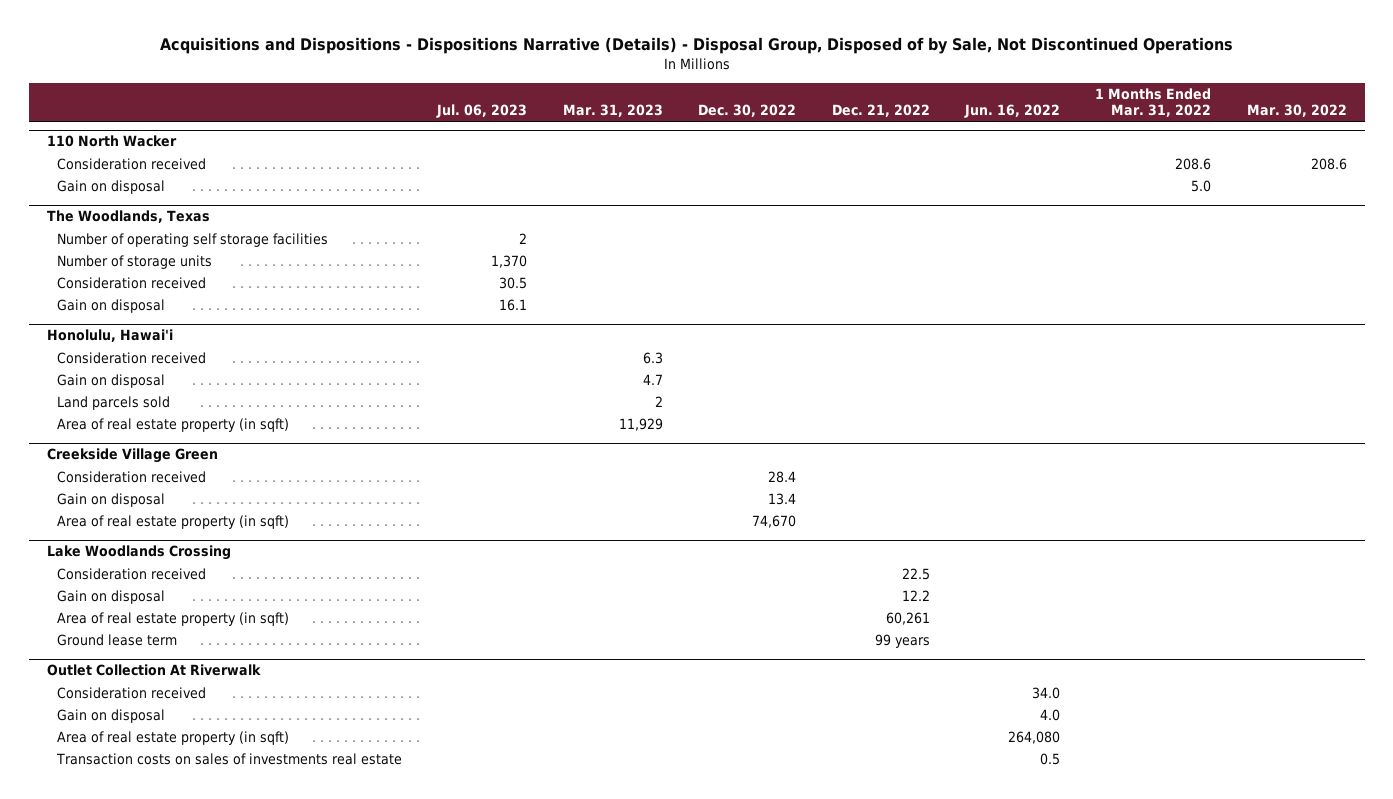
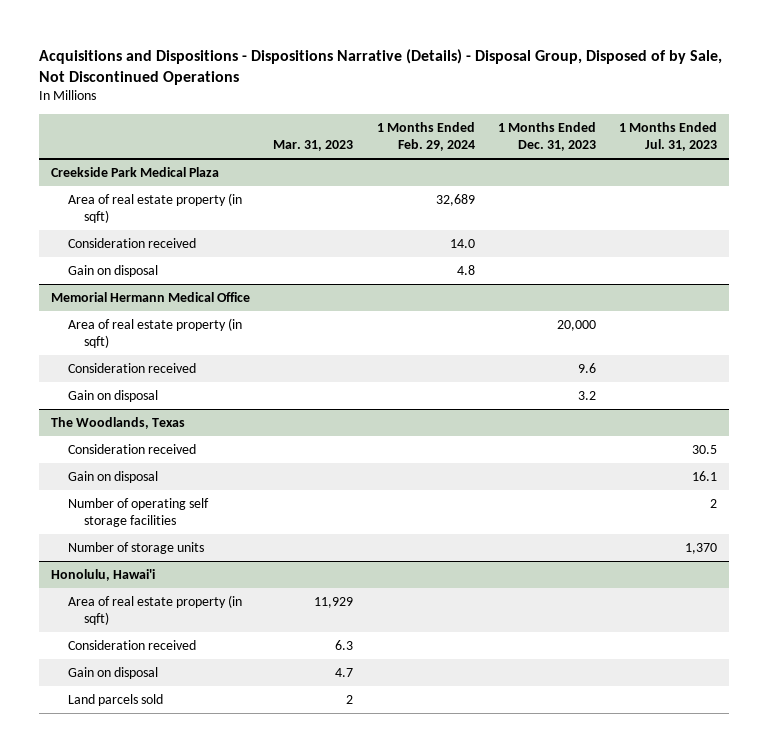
[436,104,528,119] Jul. 06, 2023 -> none
[698,104,797,118] Dec. 30, 2022 -> none
[831,104,930,118] Dec. 21, 2022 -> none
[964,104,1061,119] Jun. 16, 2022 -> none
[1095,87,1212,118] 1 Months Ended Mar. 31, 2022 -> none
[1246,104,1347,118] Mar. 30, 2022 -> none
none -> [376,121,475,152] 1 Months Ended Feb. 29, 2024
none -> [498,121,597,152] 1 Months Ended Dec. 31, 2023
none -> [619,121,718,152] 1 Months Ended Jul. 31, 2023
[46,135,177,148] 110 North Wacker -> none
[56,158,206,171] Consideration received -> none
[56,180,165,195] Gain on disposal -> none
none -> [50,167,219,178] Creekside Park Medical Plaza
none -> [67,193,242,224] Area of real estate property (in sqft)
none -> [67,238,196,249] Consideration received
none -> [67,265,158,278] Gain on disposal
none -> [50,292,250,303] Memorial Hermann Medical Office
none -> [67,318,242,349] Area of real estate property (in sqft)
none -> [67,363,196,374] Consideration received
none -> [67,390,158,403] Gain on disposal
[56,233,328,248] Number of operating self storage facilities -> [67,498,209,528] Number of operating self storage facilities
[56,255,212,270] Number of storage units -> [67,542,204,555] Number of storage units
[56,418,289,433] Area of real estate property (in sqft) -> [67,595,242,626] Area of real estate property (in sqft)
[46,448,218,464] Creekside Village Green -> none
[56,471,206,484] Consideration received -> none
[56,493,165,508] Gain on disposal -> none
[56,515,289,530] Area of real estate property (in sqft) -> none
[46,545,231,561] Lake Woodlands Crossing -> none
[56,568,206,581] Consideration received -> none
[56,590,165,605] Gain on disposal -> none
[56,612,289,627] Area of real estate property (in sqft) -> none
[56,634,177,647] Ground lease term -> none
[46,664,261,677] Outlet Collection At Riverwalk -> none
[56,687,206,700] Consideration received -> none
[56,709,165,724] Gain on disposal -> none
[56,731,289,746] Area of real estate property (in sqft) -> none
[55,753,402,766] Transaction costs on sales of investments real estate -> none

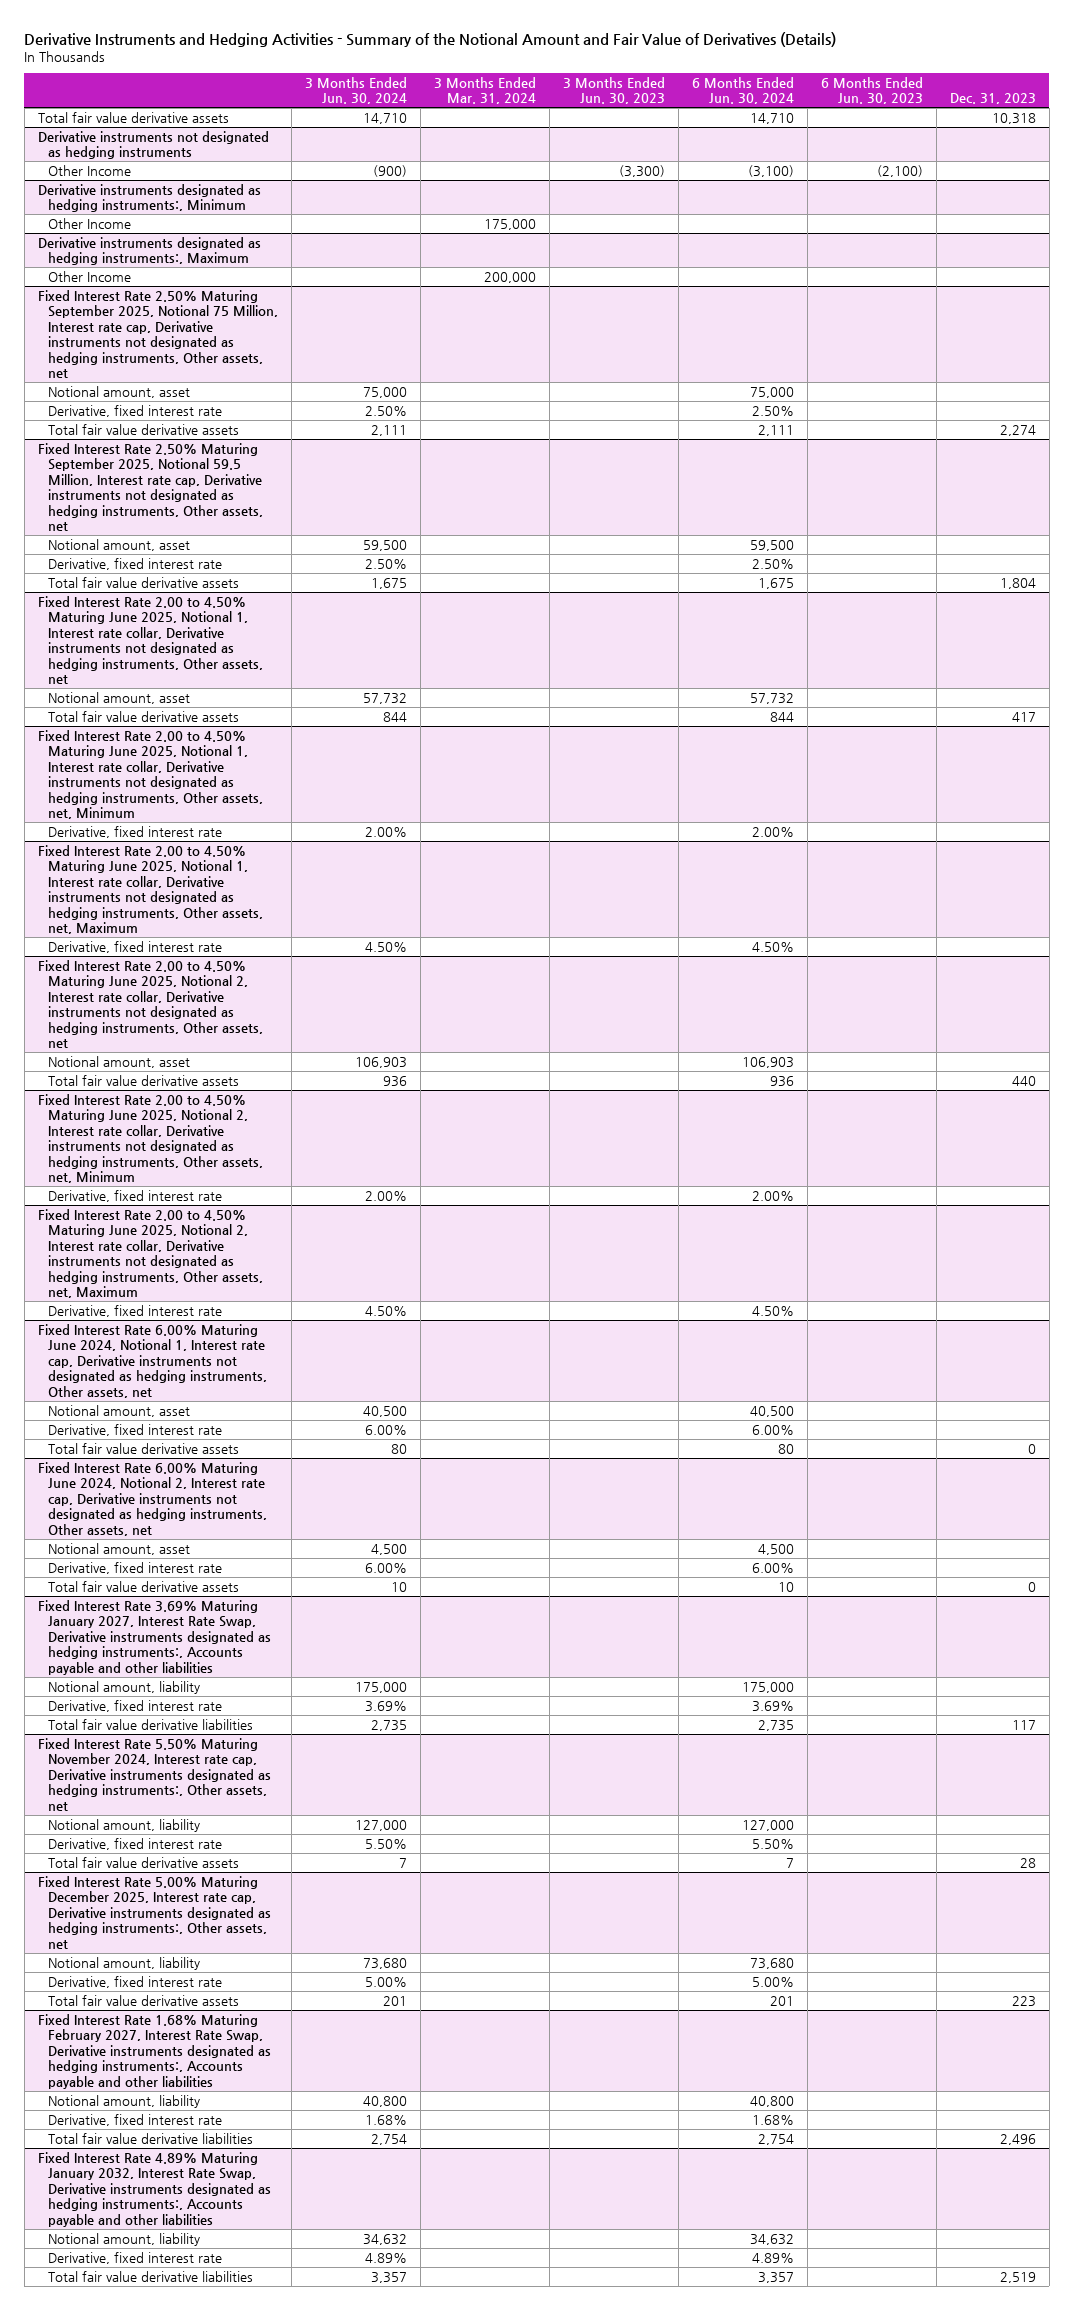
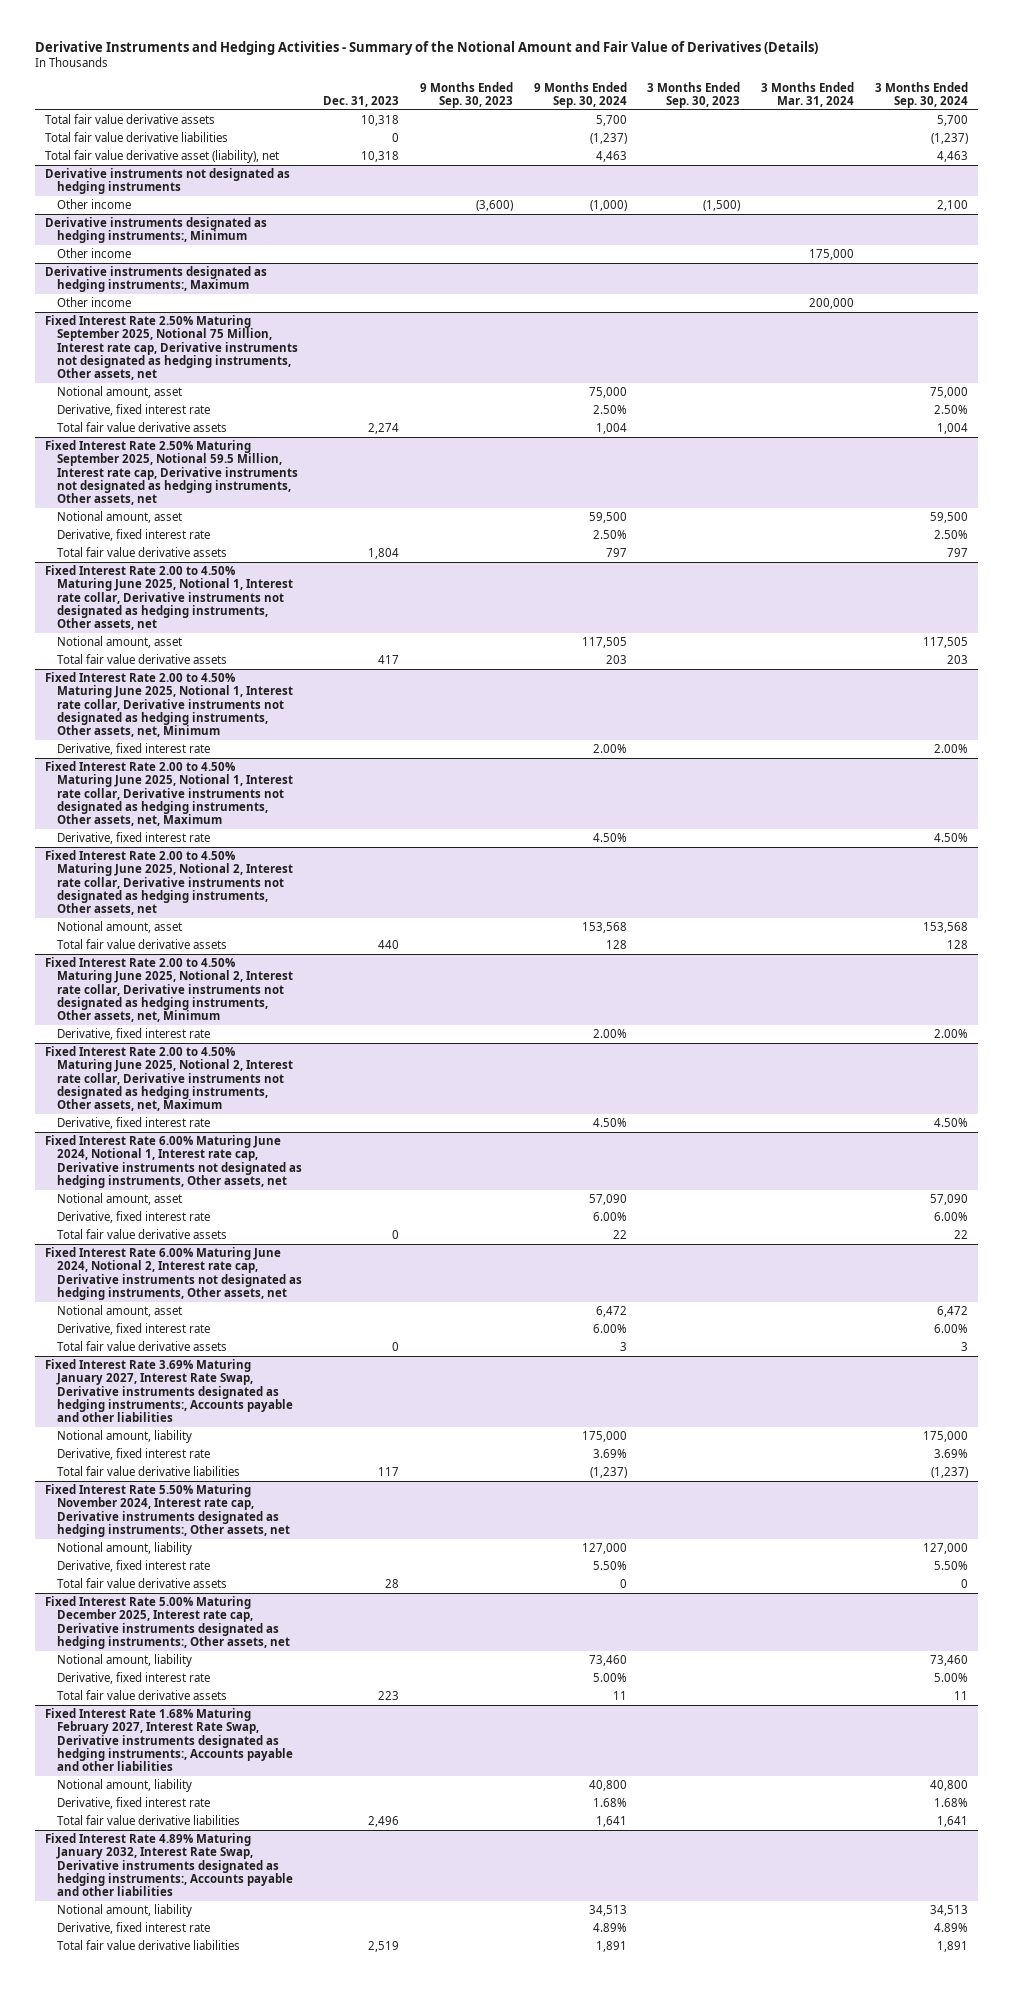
[304,76,407,105] 3 Months Ended Jun. 30, 2024 -> none
[562,76,665,105] 3 Months Ended Jun. 30, 2023 -> none
[691,76,794,105] 6 Months Ended Jun. 30, 2024 -> none
[820,76,923,105] 6 Months Ended Jun. 30, 2023 -> none
none -> [419,81,513,108] 9 Months Ended Sep. 30, 2023
none -> [533,81,627,108] 9 Months Ended Sep. 30, 2024
none -> [647,81,741,108] 3 Months Ended Sep. 30, 2023
none -> [875,81,969,108] 3 Months Ended Sep. 30, 2024
none -> [44,132,228,143] Total fair value derivative liabilities
none -> [44,150,279,164] Total fair value derivative asset (liability), net
[47,164,131,176] Other Income -> [57,199,132,210] Other income
[47,217,131,229] Other Income -> [57,248,132,259] Other income
[47,270,131,282] Other Income -> [57,297,132,308] Other income

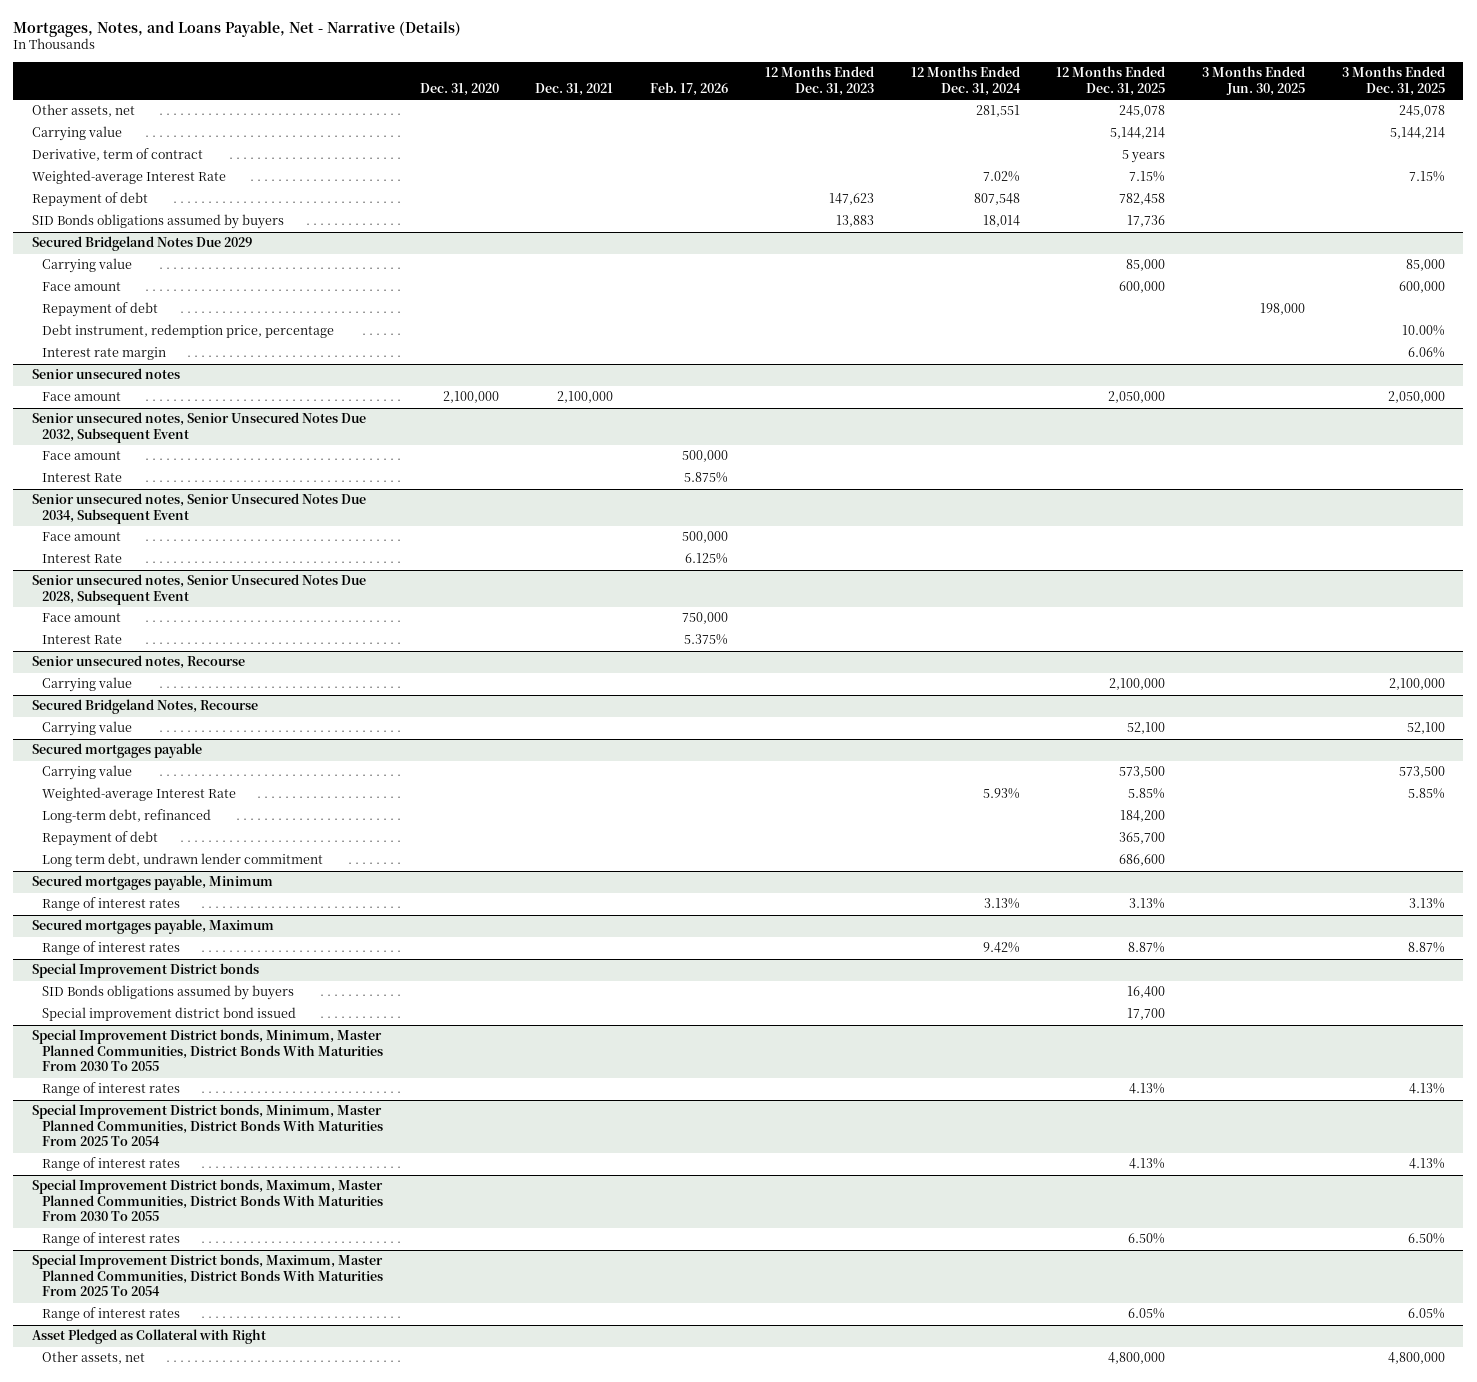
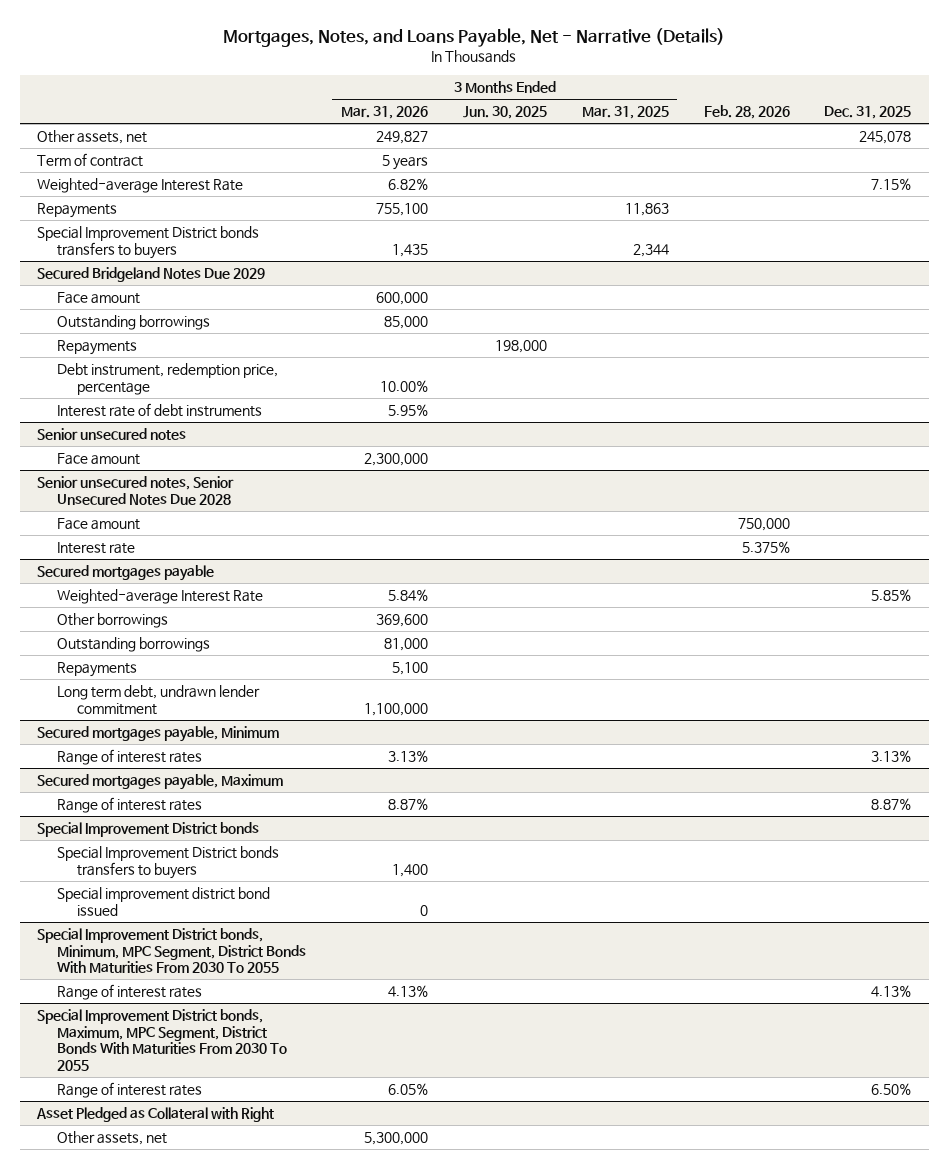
[419,82,499,96] Dec. 31, 2020 -> none
[535,82,614,96] Dec. 31, 2021 -> none
[650,81,729,96] Feb. 17, 2026 -> none
[764,66,874,96] 12 Months Ended Dec. 31, 2023 -> none
[910,66,1021,96] 12 Months Ended Dec. 31, 2024 -> none
[1056,66,1166,96] 12 Months Ended Dec. 31, 2025 -> none
[1341,66,1445,96] 3 Months Ended Dec. 31, 2025 -> none
none -> [340,106,428,120] Mar. 31, 2026
none -> [581,106,669,120] Mar. 31, 2025
none -> [703,105,790,120] Feb. 28, 2026
none -> [824,106,912,120] Dec. 31, 2025
[31,126,122,142] Carrying value -> none
[31,148,203,162] Derivative, term of contract -> [37,153,144,168] Term of contract
[31,192,148,208] Repayment of debt -> [37,203,118,219] Repayments
[31,214,284,230] SID Bonds obligations assumed by buyers -> [37,226,260,259] Special Improvement District bonds transfers to buyers
[41,258,132,274] Carrying value -> none
none -> [56,315,210,331] Outstanding borrowings
[41,302,158,318] Repayment of debt -> [56,340,137,356] Repayments
[41,347,166,361] Interest rate margin -> [56,403,262,418] Interest rate of debt instruments
[31,412,366,443] Senior unsecured notes, Senior Unsecured Notes Due 2032, Subsequent Event -> none
[41,451,121,461] Face amount -> none
[41,473,122,483] Interest Rate -> none
[31,493,366,524] Senior unsecured notes, Senior Unsecured Notes Due 2034, Subsequent Event -> none
[41,532,121,542] Face amount -> none
[41,554,122,564] Interest Rate -> none
[31,574,366,605] Senior unsecured notes, Senior Unsecured Notes Due 2028, Subsequent Event -> [37,476,235,505] Senior unsecured notes, Senior Unsecured Notes Due 2028
[31,655,245,670] Senior unsecured notes, Recourse -> none
[41,677,132,693] Carrying value -> none
[31,699,258,715] Secured Bridgeland Notes, Recourse -> none
[41,721,132,737] Carrying value -> none
[41,635,122,645] Interest Rate -> [56,542,135,555] Interest rate
[41,765,132,781] Carrying value -> none
[41,809,211,824] Long-term debt, refinanced -> none
none -> [56,613,168,629] Other borrowings
none -> [56,637,210,653] Outstanding borrowings
[41,831,158,847] Repayment of debt -> [56,662,137,678] Repayments
[41,985,294,1001] SID Bonds obligations assumed by buyers -> [56,846,279,879] Special Improvement District bonds transfers to buyers
[31,1029,383,1072] Special Improvement District bonds, Minimum, Master Planned Communities, District Bonds With Maturities From 2030 To 2055 -> [37,928,306,974] Special Improvement District bonds, Minimum, MPC Segment, District Bonds With Maturities From 2030 To 2055
[31,1104,383,1147] Special Improvement District bonds, Minimum, Master Planned Communities, District Bonds With Maturities From 2025 To 2054 -> none
[41,1157,180,1172] Range of interest rates -> none
[31,1179,383,1222] Special Improvement District bonds, Maximum, Master Planned Communities, District Bonds With Maturities From 2030 To 2055 -> [37,1009,287,1072] Special Improvement District bonds, Maximum, MPC Segment, District Bonds With Maturities From 2030 To 2055
[31,1254,383,1297] Special Improvement District bonds, Maximum, Master Planned Communities, District Bonds With Maturities From 2025 To 2054 -> none
[41,1307,180,1322] Range of interest rates -> none

